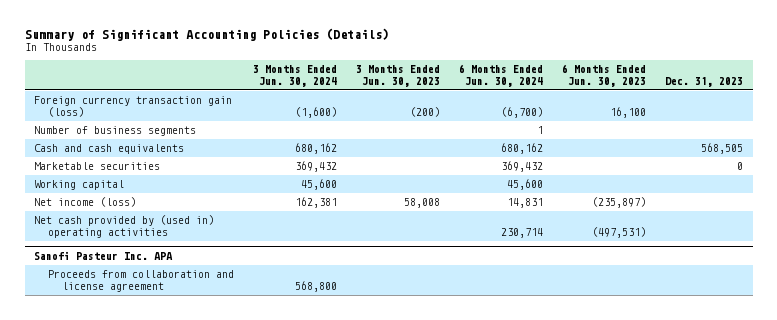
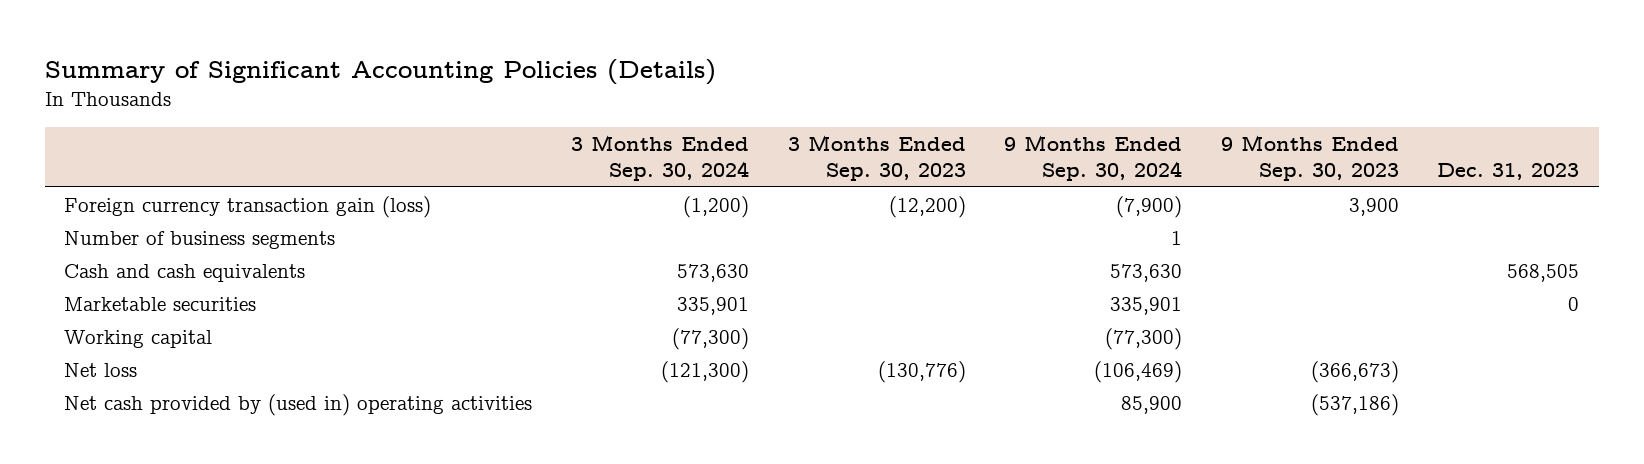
[253,65,338,87] 3 Months Ended Jun. 30, 2024 -> none
[356,65,441,87] 3 Months Ended Jun. 30, 2023 -> none
[459,64,544,87] 6 Months Ended Jun. 30, 2024 -> none
[562,64,647,87] 6 Months Ended Jun. 30, 2023 -> none
none -> [570,135,749,182] 3 Months Ended Sep. 30, 2024
none -> [787,135,966,182] 3 Months Ended Sep. 30, 2023
none -> [1004,135,1183,182] 9 Months Ended Sep. 30, 2024
none -> [1220,135,1399,182] 9 Months Ended Sep. 30, 2023
[34,197,137,208] Net income (loss) -> [64,362,138,377] Net loss
[34,250,174,260] Sanofi Pasteur Inc. APA -> none
[48,270,235,292] Proceeds from collaboration and license agreement -> none

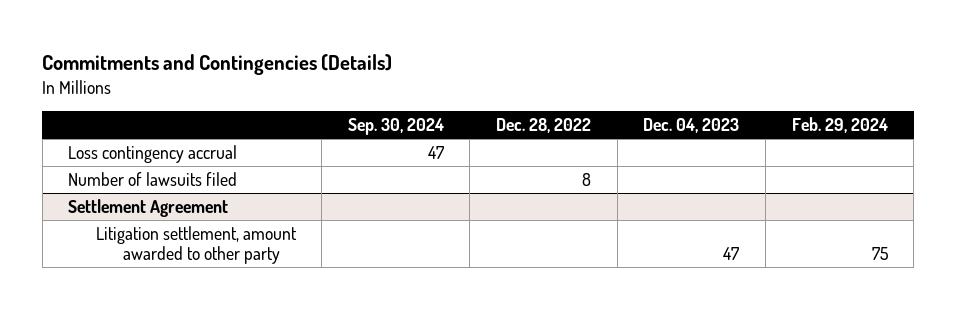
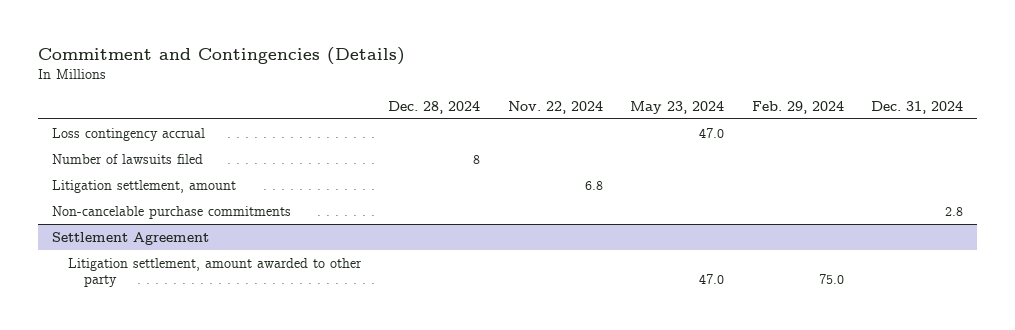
[42,53,393,75] Commitments and Contingencies (Details) -> [38,47,406,66] Commitment and Contingencies (Details)
[347,118,444,136] Sep. 30, 2024 -> none
[496,118,592,134] Dec. 28, 2022 -> none
[643,118,740,134] Dec. 04, 2023 -> none
none -> [388,101,481,115] Dec. 28, 2024
none -> [507,101,603,115] Nov. 22, 2024
none -> [630,101,725,115] May 23, 2024
none -> [871,101,964,115] Dec. 31, 2024
none -> [51,179,236,193] Litigation settlement, amount
none -> [51,205,291,219] Non-cancelable purchase commitments
[871,247,888,261] 75 -> [818,274,844,285] 75.0

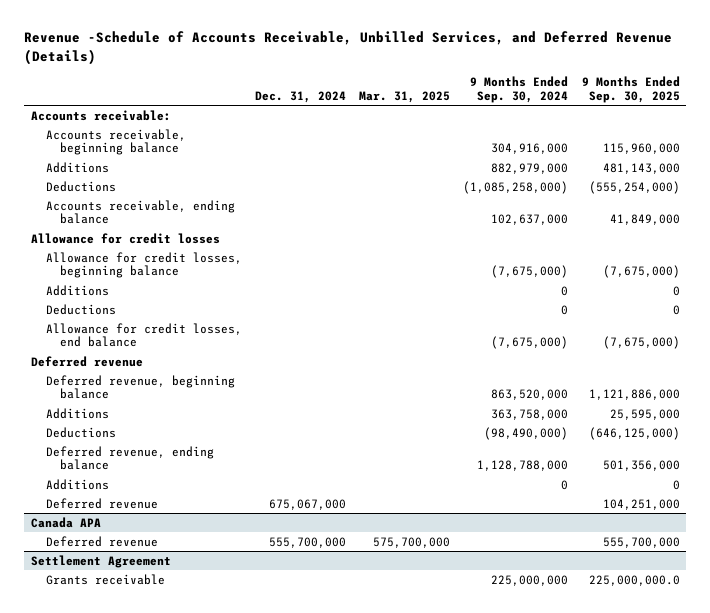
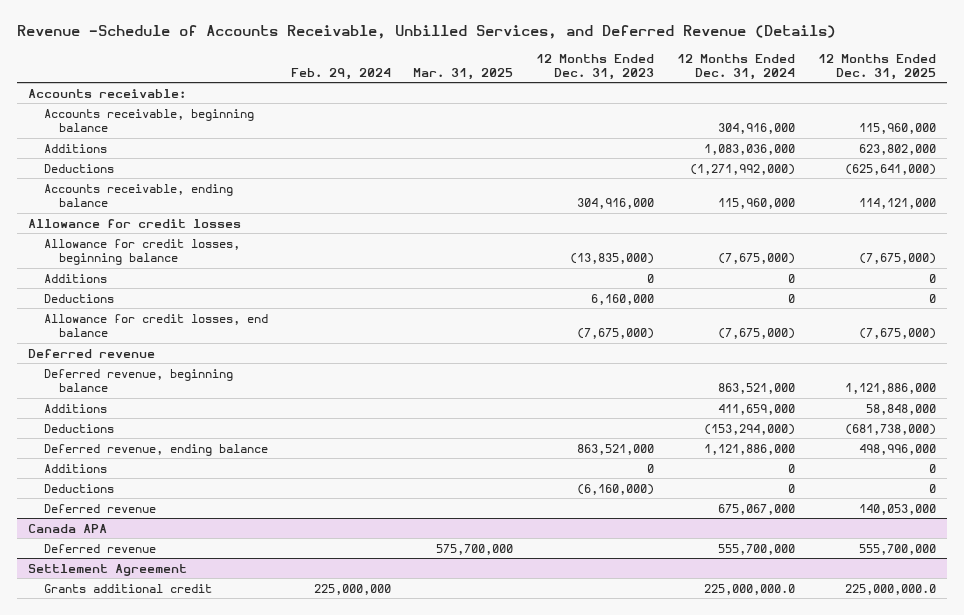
[254,90,346,103] Dec. 31, 2024 -> none
[470,76,569,103] 9 Months Ended Sep. 30, 2024 -> none
[581,76,680,103] 9 Months Ended Sep. 30, 2025 -> none
none -> [290,67,391,80] Feb. 29, 2024
none -> [536,53,655,80] 12 Months Ended Dec. 31, 2023
none -> [676,53,795,80] 12 Months Ended Dec. 31, 2024
none -> [817,53,936,80] 12 Months Ended Dec. 31, 2025
none -> [43,483,114,493] Deductions
[45,573,165,585] Grants receivable -> [43,583,212,593] Grants additional credit

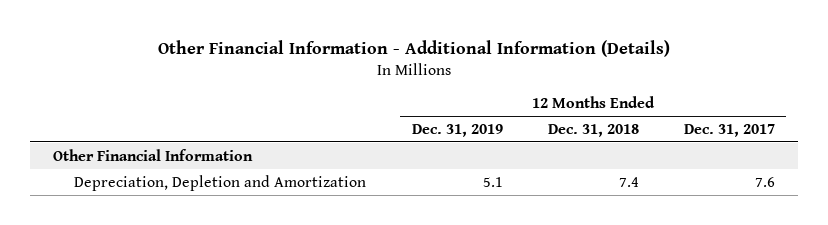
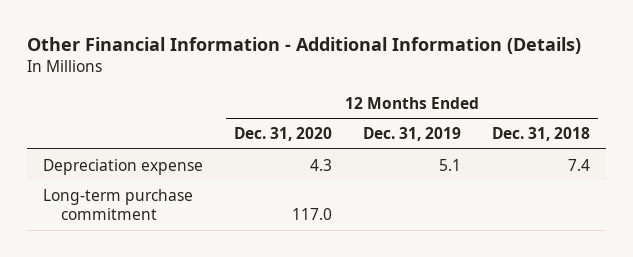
[684,123,776,137] Dec. 31, 2017 -> none
none -> [233,127,332,142] Dec. 31, 2020
[52,148,253,161] Other Financial Information -> none
[74,174,367,191] Depreciation, Depletion and Amortization -> [42,158,203,175] Depreciation expense
none -> [42,188,193,221] Long-term purchase commitment

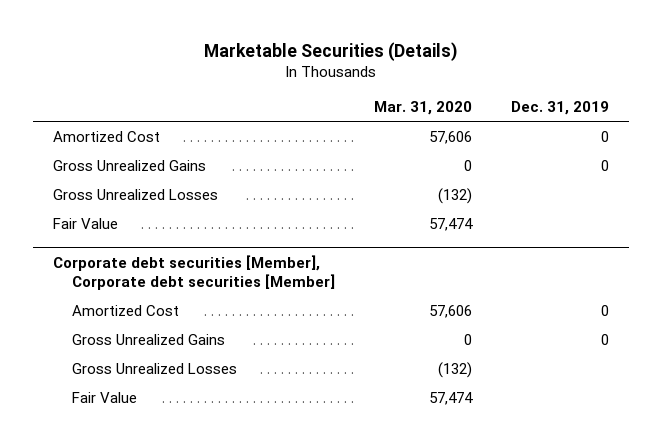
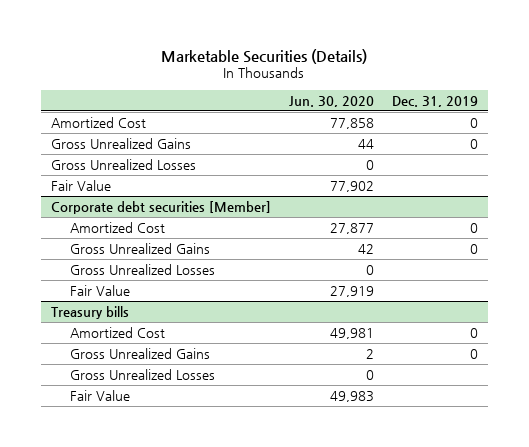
[374,101,473,116] Mar. 31, 2020 -> none
none -> [288,95,374,107] Jun. 30, 2020
[52,254,335,290] Corporate debt securities [Member], Corporate debt securities [Member] -> [50,200,271,214] Corporate debt securities [Member]
none -> [50,305,129,319] Treasury bills
none -> [70,326,166,338] Amortized Cost
none -> [70,347,211,359] Gross Unrealized Gains
none -> [70,368,216,380] Gross Unrealized Losses
none -> [70,389,131,401] Fair Value

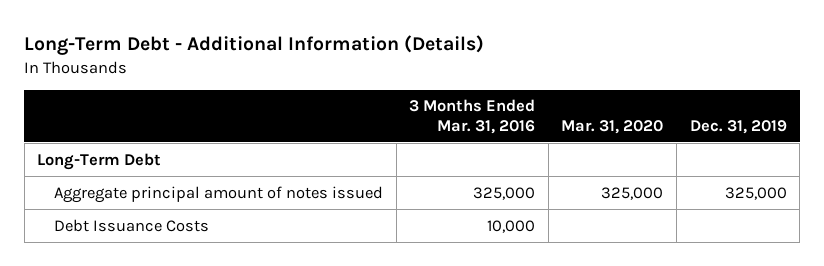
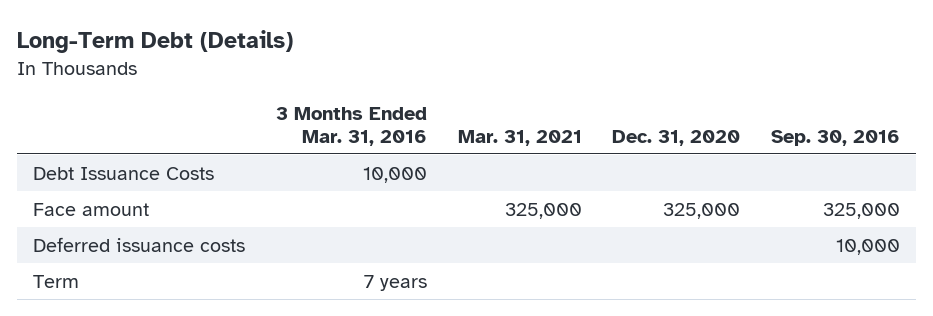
[24,35,485,56] Long-Term Debt - Additional Information (Details) -> [17,30,294,54] Long-Term Debt (Details)
[561,119,664,134] Mar. 31, 2020 -> none
[689,119,787,134] Dec. 31, 2019 -> none
none -> [457,129,582,146] Mar. 31, 2021
none -> [612,129,741,146] Dec. 31, 2020
none -> [771,129,901,146] Sep. 30, 2016
[37,152,162,170] Long-Term Debt -> none
[54,185,384,203] Aggregate principal amount of notes issued -> none
none -> [32,202,149,216] Face amount
none -> [32,236,245,252] Deferred issuance costs
none -> [32,274,79,288] Term

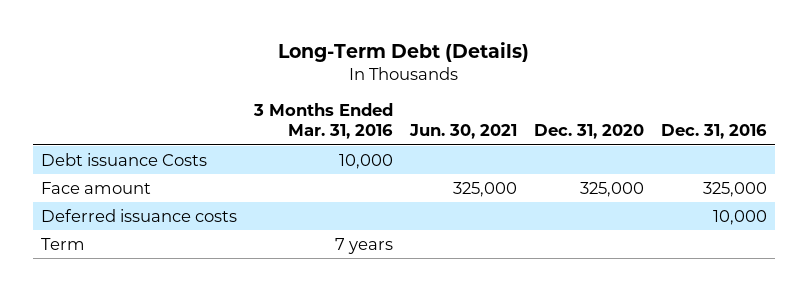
[457,129,582,146] Mar. 31, 2021 -> none
[771,129,901,146] Sep. 30, 2016 -> none
none -> [409,124,518,140] Jun. 30, 2021
none -> [660,124,767,140] Dec. 31, 2016
[32,166,214,180] Debt Issuance Costs -> [41,152,208,166] Debt issuance Costs

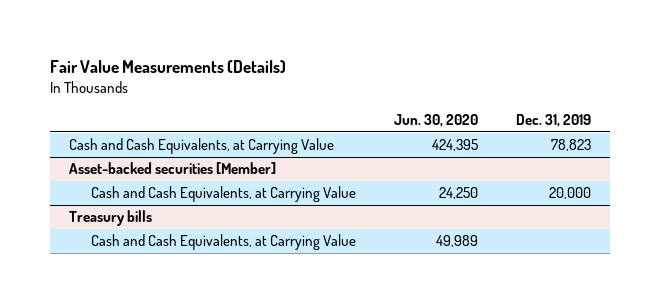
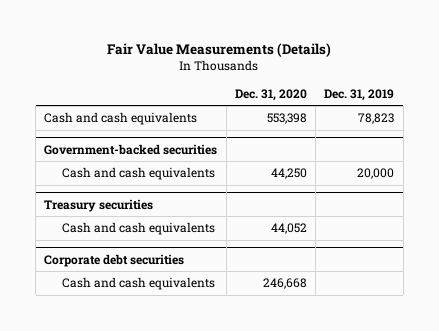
[394,114,479,128] Jun. 30, 2020 -> none
none -> [234,88,307,101] Dec. 31, 2020
[69,138,335,155] Cash and Cash Equivalents, at Carrying Value -> [44,112,198,126] Cash and cash equivalents
[69,162,277,175] Asset-backed securities [Member] -> [44,143,218,155] Government-backed securities
[91,186,357,203] Cash and Cash Equivalents, at Carrying Value -> [61,167,215,181] Cash and cash equivalents
[69,210,153,227] Treasury bills -> [44,198,154,212] Treasury securities
[91,234,357,251] Cash and Cash Equivalents, at Carrying Value -> [61,222,215,236] Cash and cash equivalents
none -> [44,253,185,267] Corporate debt securities
none -> [61,277,215,291] Cash and cash equivalents

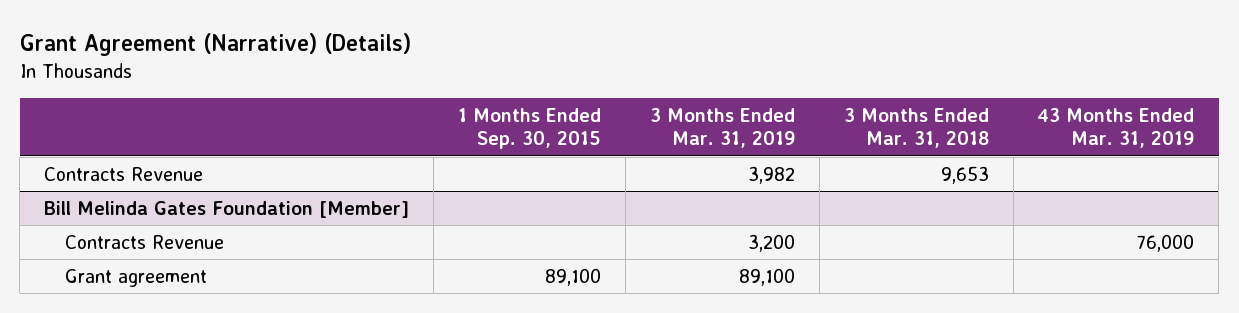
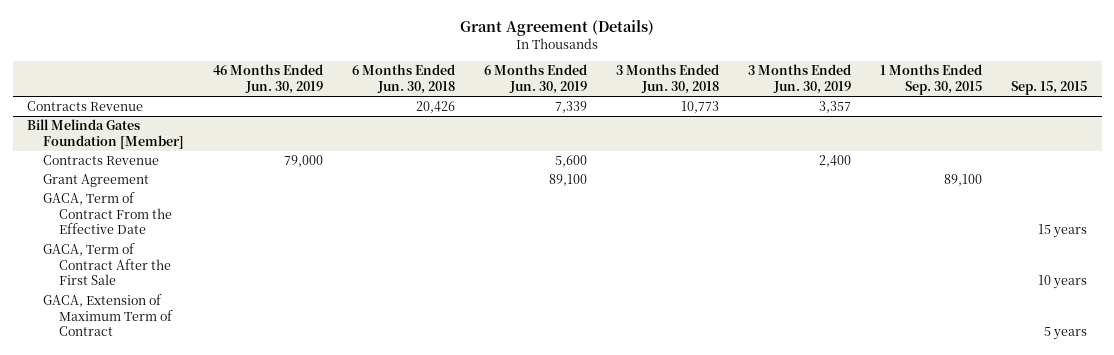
[19,33,411,57] Grant Agreement (Narrative) (Details) -> [460,19,655,36] Grant Agreement (Details)
[649,108,795,149] 3 Months Ended Mar. 31, 2019 -> none
[843,108,989,149] 3 Months Ended Mar. 31, 2018 -> none
[1037,108,1195,149] 43 Months Ended Mar. 31, 2019 -> none
none -> [212,64,323,94] 46 Months Ended Jun. 30, 2019
none -> [352,64,456,94] 6 Months Ended Jun. 30, 2018
none -> [484,64,588,94] 6 Months Ended Jun. 30, 2019
none -> [616,64,720,94] 3 Months Ended Jun. 30, 2018
none -> [748,64,852,94] 3 Months Ended Jun. 30, 2019
none -> [1011,80,1088,95] Sep. 15, 2015
[65,268,208,287] Grant agreement -> [42,174,149,188] Grant Agreement
none -> [42,192,172,235] GACA, Term of Contract From the Effective Date
none -> [42,243,171,286] GACA, Term of Contract After the First Sale
none -> [42,294,173,337] GACA, Extension of Maximum Term of Contract

